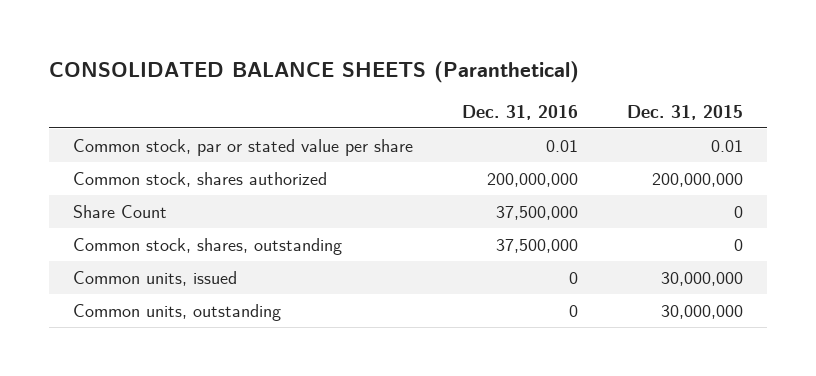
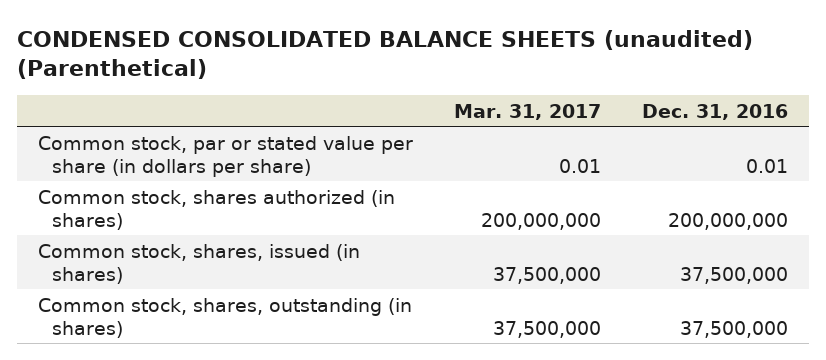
[48,60,579,83] CONSOLIDATED BALANCE SHEETS (Paranthetical) -> [16,29,753,80] CONDENSED CONSOLIDATED BALANCE SHEETS (unaudited) (Parenthetical)
[626,104,743,120] Dec. 31, 2015 -> none
none -> [453,103,601,120] Mar. 31, 2017
[73,270,238,286] Common units, issued -> none
[73,303,282,321] Common units, outstanding -> none
[73,138,414,156] Common stock, par or stated value per share -> [37,135,413,177] Common stock, par or stated value per share (in dollars per share)
[73,171,328,187] Common stock, shares authorized -> [37,189,395,230] Common stock, shares authorized (in shares)
[73,204,168,218] Share Count -> [37,243,360,284] Common stock, shares, issued (in shares)
[73,237,343,255] Common stock, shares, outstanding -> [37,297,412,338] Common stock, shares, outstanding (in shares)

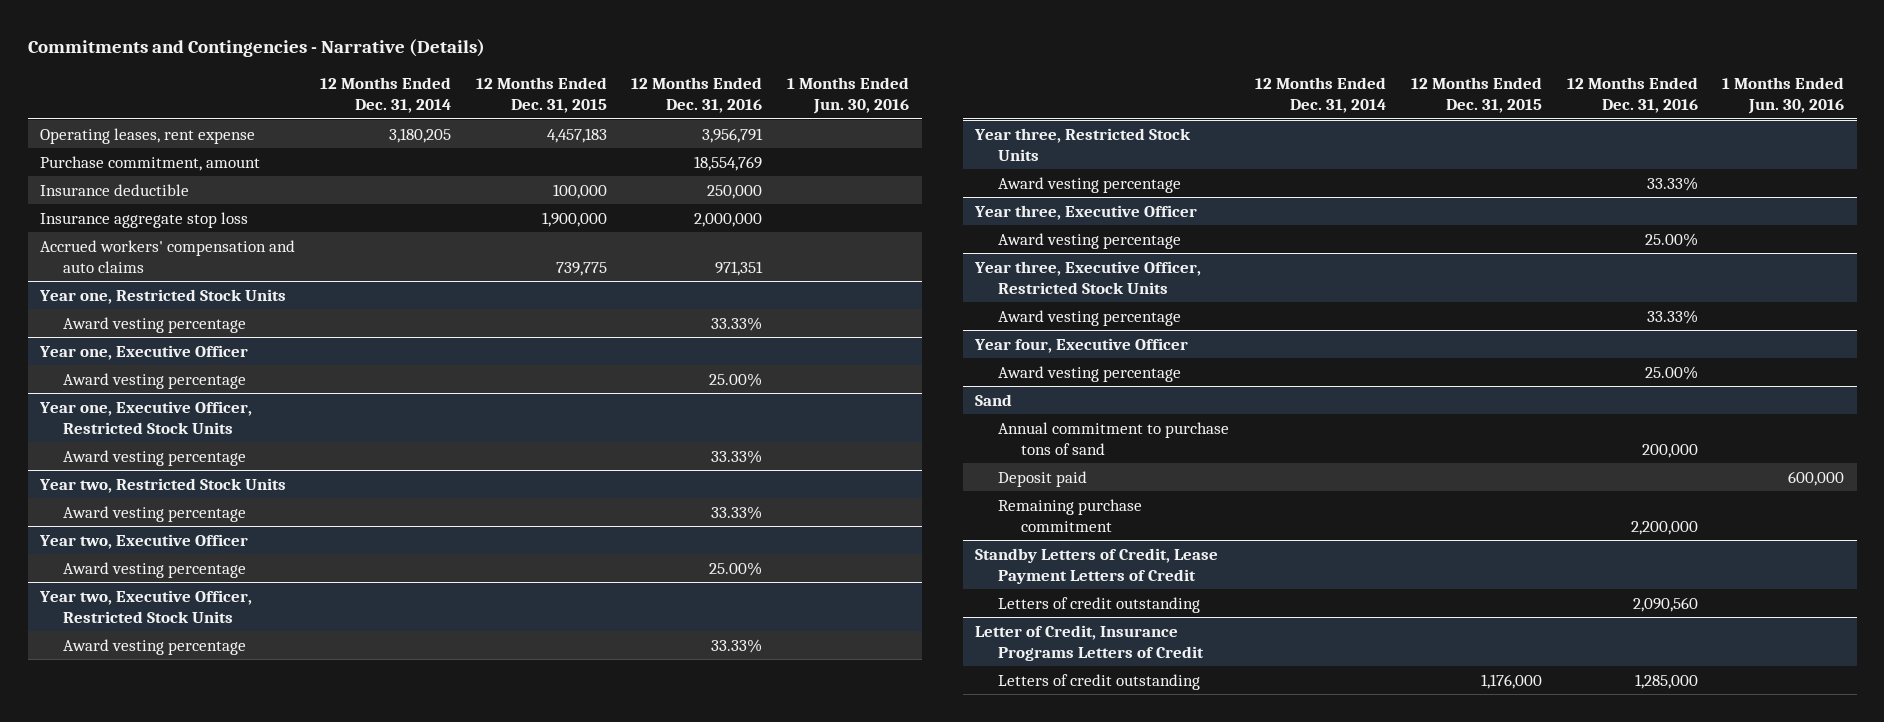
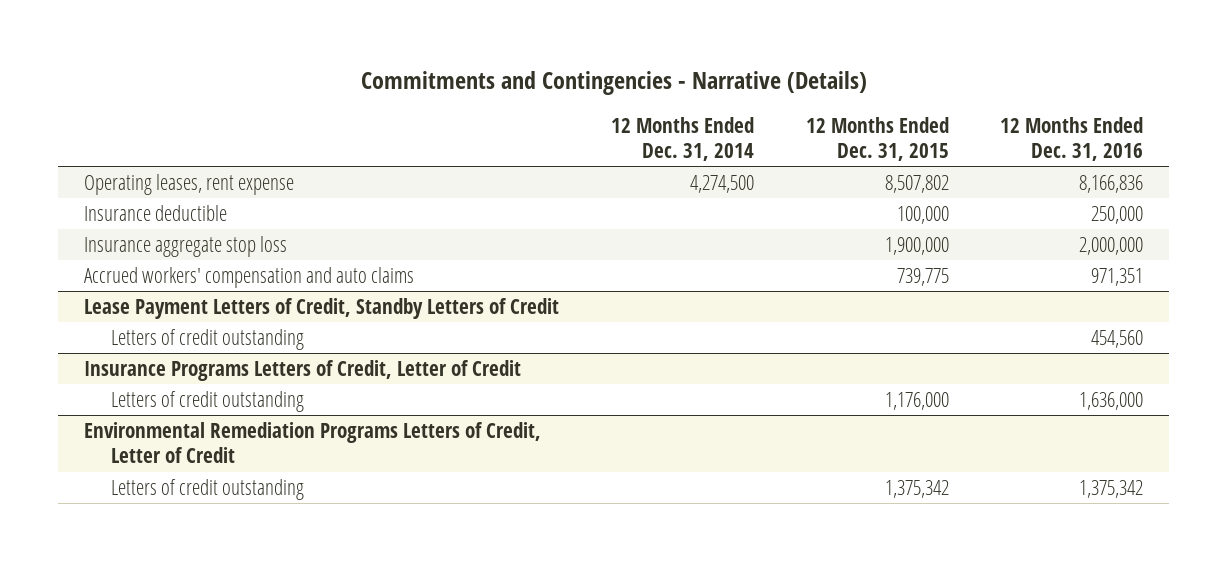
[787,76,910,115] 1 Months Ended Jun. 30, 2016 -> none
[39,155,260,171] Purchase commitment, amount -> none
[388,127,451,143] 3,180,205 -> [689,174,754,193] 4,274,500
[546,127,607,143] 4,457,183 -> [884,174,949,193] 8,507,802
[702,127,764,143] 3,956,791 -> [1079,174,1144,193] 8,166,836
[38,288,286,304] Year one, Restricted Stock Units -> none
[62,316,246,333] Award vesting percentage -> none
[38,344,248,360] Year one, Executive Officer -> none
[62,372,246,389] Award vesting percentage -> none
[38,400,252,434] Year one, Executive Officer, Restricted Stock Units -> none
[62,449,246,466] Award vesting percentage -> none
[38,477,286,493] Year two, Restricted Stock Units -> none
[62,505,246,522] Award vesting percentage -> none
[38,533,248,549] Year two, Executive Officer -> none
[62,561,246,578] Award vesting percentage -> none
[38,589,252,623] Year two, Executive Officer, Restricted Stock Units -> none
[62,638,246,655] Award vesting percentage -> none
[974,127,1192,161] Year three, Restricted Stock Units -> none
[997,176,1181,193] Award vesting percentage -> none
[974,204,1198,220] Year three, Executive Officer -> none
[997,232,1181,249] Award vesting percentage -> none
[974,260,1202,294] Year three, Executive Officer, Restricted Stock Units -> none
[997,309,1181,326] Award vesting percentage -> none
[974,337,1189,353] Year four, Executive Officer -> none
[997,365,1181,382] Award vesting percentage -> none
[975,393,1013,406] Sand -> none
[997,421,1229,455] Annual commitment to purchase tons of sand -> none
[997,470,1087,487] Deposit paid -> none
[997,498,1142,532] Remaining purchase commitment -> none
[975,547,1219,584] Standby Letters of Credit, Lease Payment Letters of Credit -> [83,297,559,319] Lease Payment Letters of Credit, Standby Letters of Credit
[1632,596,1698,612] 2,090,560 -> [1091,329,1144,348] 454,560
[975,624,1204,661] Letter of Credit, Insurance Programs Letters of Credit -> [83,359,521,381] Insurance Programs Letters of Credit, Letter of Credit
[1634,673,1698,689] 1,285,000 -> [1079,391,1144,410] 1,636,000
none -> [83,421,541,464] Environmental Remediation Programs Letters of Credit, Letter of Credit
none -> [111,478,305,500] Letters of credit outstanding

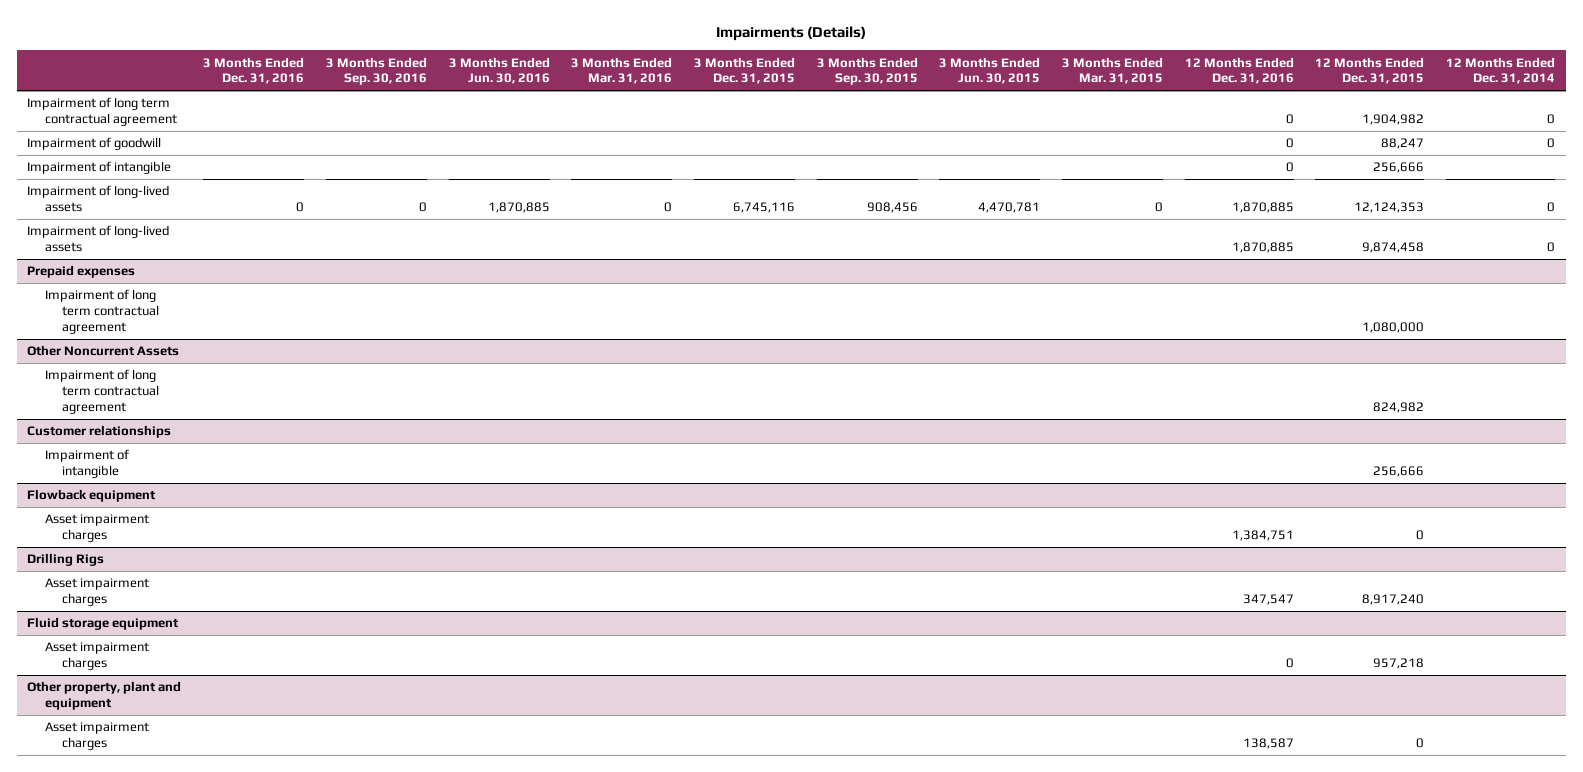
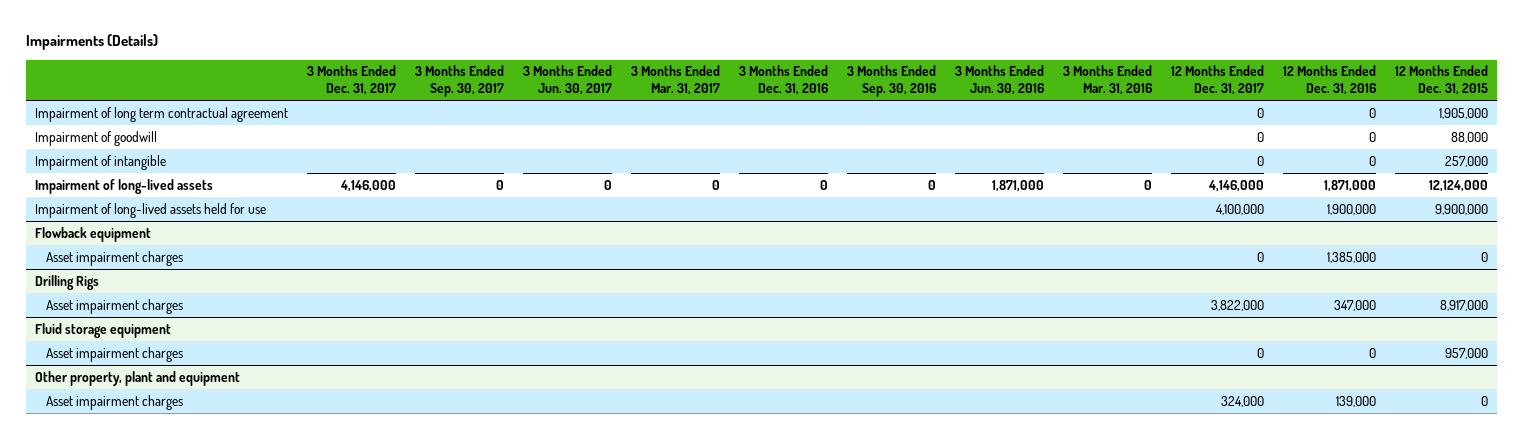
[693,56,795,85] 3 Months Ended Dec. 31, 2015 -> none
[816,56,918,86] 3 Months Ended Sep. 30, 2015 -> none
[939,56,1041,85] 3 Months Ended Jun. 30, 2015 -> none
[1062,56,1164,85] 3 Months Ended Mar. 31, 2015 -> none
[1446,56,1556,85] 12 Months Ended Dec. 31, 2014 -> none
none -> [307,65,397,96] 3 Months Ended Dec. 31, 2017
none -> [415,65,505,98] 3 Months Ended Sep. 30, 2017
none -> [523,65,613,96] 3 Months Ended Jun. 30, 2017
none -> [631,65,721,96] 3 Months Ended Mar. 31, 2017
none -> [1170,65,1264,96] 12 Months Ended Dec. 31, 2017
[27,265,136,279] Prepaid expenses -> none
[44,289,160,335] Impairment of long term contractual agreement -> none
[27,345,180,357] Other Noncurrent Assets -> none
[44,369,160,415] Impairment of long term contractual agreement -> none
[27,425,172,439] Customer relationships -> none
[44,449,129,479] Impairment of intangible -> none
[1362,114,1425,126] 1,904,982 -> [1438,107,1488,119] 1,905,000
[1381,138,1425,150] 88,247 -> [1450,131,1488,143] 88,000
[1373,162,1425,174] 256,666 -> [1444,155,1488,167] 257,000
[487,202,550,214] 1,870,885 -> [991,179,1044,192] 1,871,000
[1231,202,1294,214] 1,870,885 -> [1323,179,1376,192] 1,871,000
[1354,202,1425,214] 12,124,353 -> [1428,179,1488,192] 12,124,000
[27,225,170,253] Impairment of long-lived assets -> [35,202,267,218] Impairment of long-lived assets held for use
[1231,242,1294,254] 1,870,885 -> [1326,203,1376,215] 1,900,000
[1362,242,1425,254] 9,874,458 -> [1434,203,1488,215] 9,900,000
[1231,530,1294,542] 1,384,751 -> [1326,251,1376,263] 1,385,000
[1242,594,1294,606] 347,547 -> [1333,299,1376,311] 347,000
[1362,594,1425,606] 8,917,240 -> [1439,299,1488,311] 8,917,000
[1373,658,1425,670] 957,218 -> [1444,347,1488,359] 957,000
[1242,738,1294,750] 138,587 -> [1335,395,1376,407] 139,000

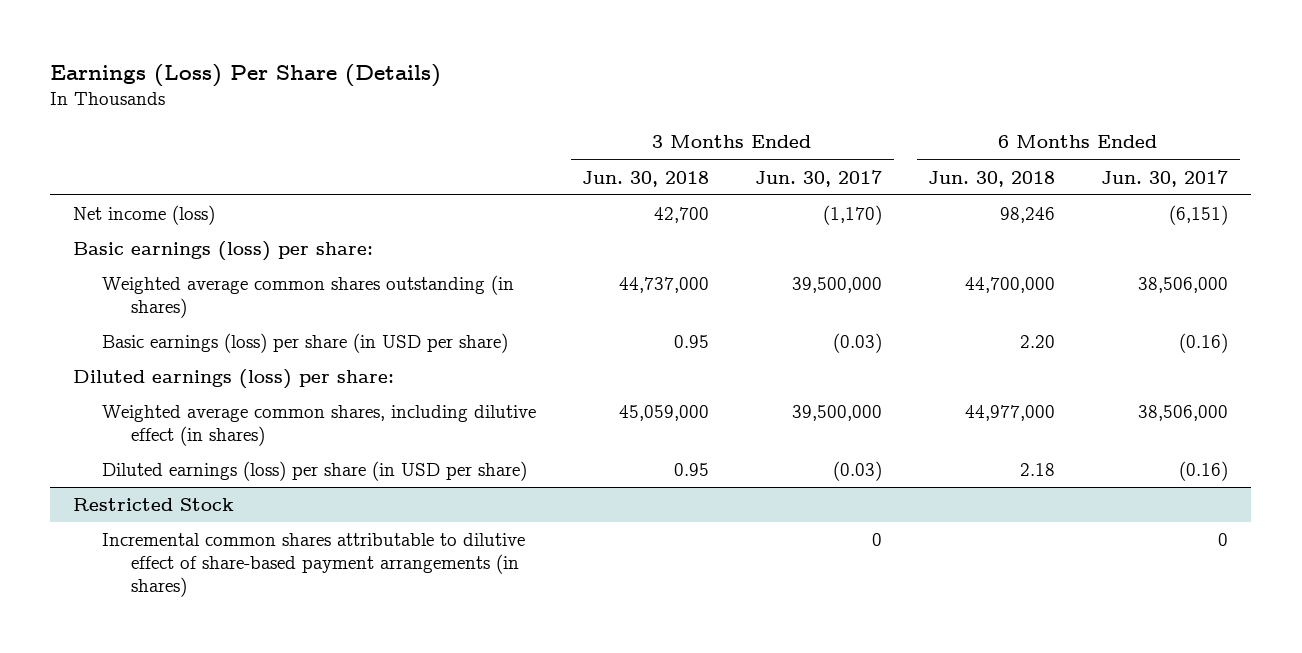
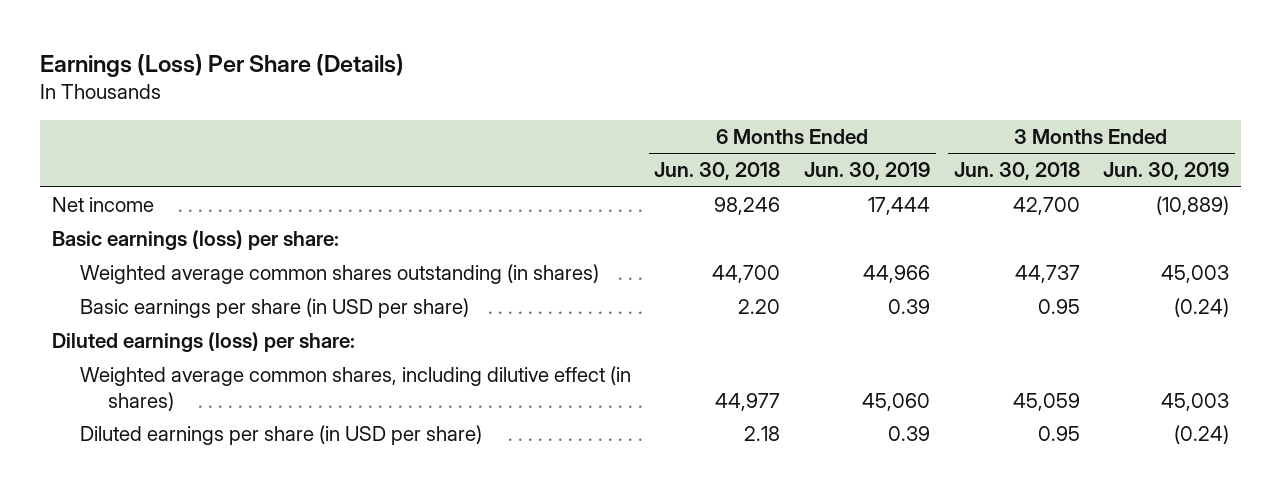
[755,169,883,187] Jun. 30, 2017 -> none
[1101,169,1229,187] Jun. 30, 2017 -> none
none -> [804,162,931,181] Jun. 30, 2019
none -> [1103,162,1230,181] Jun. 30, 2019
[73,205,216,226] Net income (loss) -> [52,197,155,213] Net income
[619,277,710,294] 44,737,000 -> [1014,265,1080,284] 44,737
[965,277,1056,294] 44,700,000 -> [712,265,781,284] 44,700
[102,333,509,354] Basic earnings (loss) per share (in USD per share) -> [79,298,469,319] Basic earnings per share (in USD per share)
[73,498,235,512] Restricted Stock -> none
[102,533,526,597] Incremental common shares attributable to dilutive effect of share-based payment arrangements (in shares) -> none
[619,405,710,422] 45,059,000 -> [1012,392,1080,411] 45,059
[965,405,1056,422] 44,977,000 -> [715,392,781,411] 44,977
[102,461,528,482] Diluted earnings (loss) per share (in USD per share) -> [79,425,482,446] Diluted earnings per share (in USD per share)

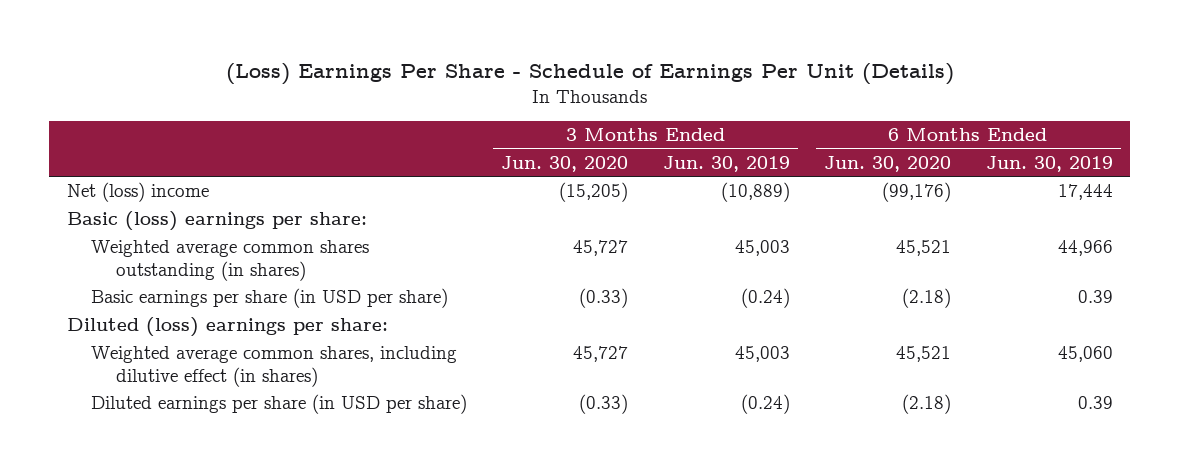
[40,53,405,77] Earnings (Loss) Per Share (Details) -> [225,63,954,86] (Loss) Earnings Per Share - Schedule of Earnings Per Unit (Details)
[654,162,781,181] Jun. 30, 2018 -> none
[953,162,1080,181] Jun. 30, 2018 -> none
none -> [501,155,629,172] Jun. 30, 2020
none -> [824,155,952,172] Jun. 30, 2020
[52,197,155,213] Net income -> [66,182,209,203] Net (loss) income
[52,230,340,251] Basic earnings (loss) per share: -> [66,211,367,232] Basic (loss) earnings per share:
[52,332,356,353] Diluted earnings (loss) per share: -> [66,317,388,338] Diluted (loss) earnings per share:

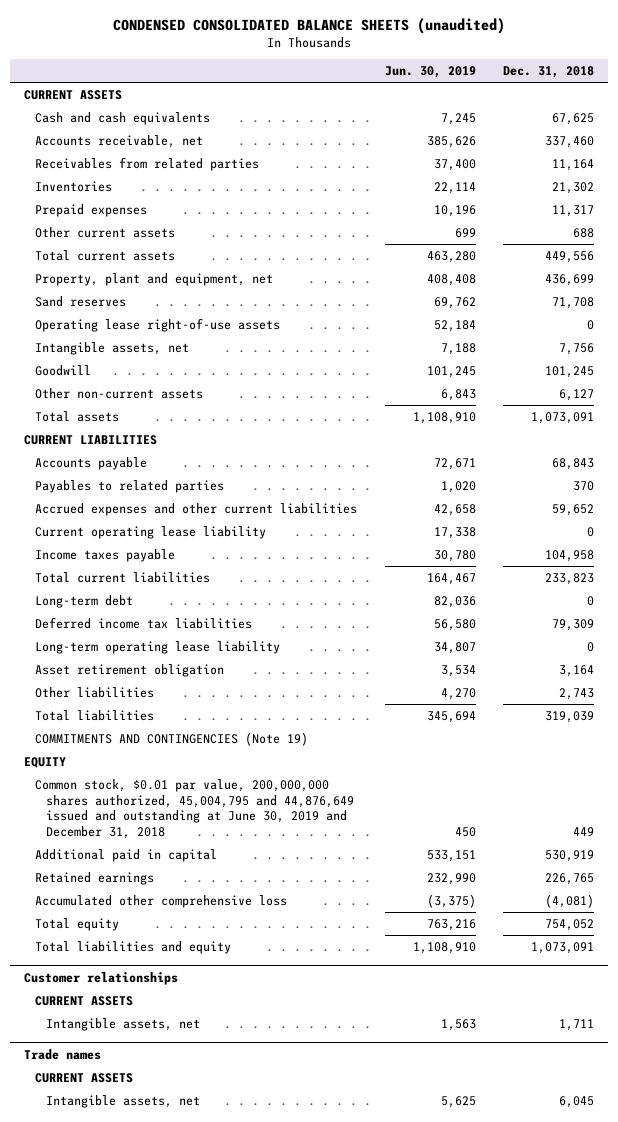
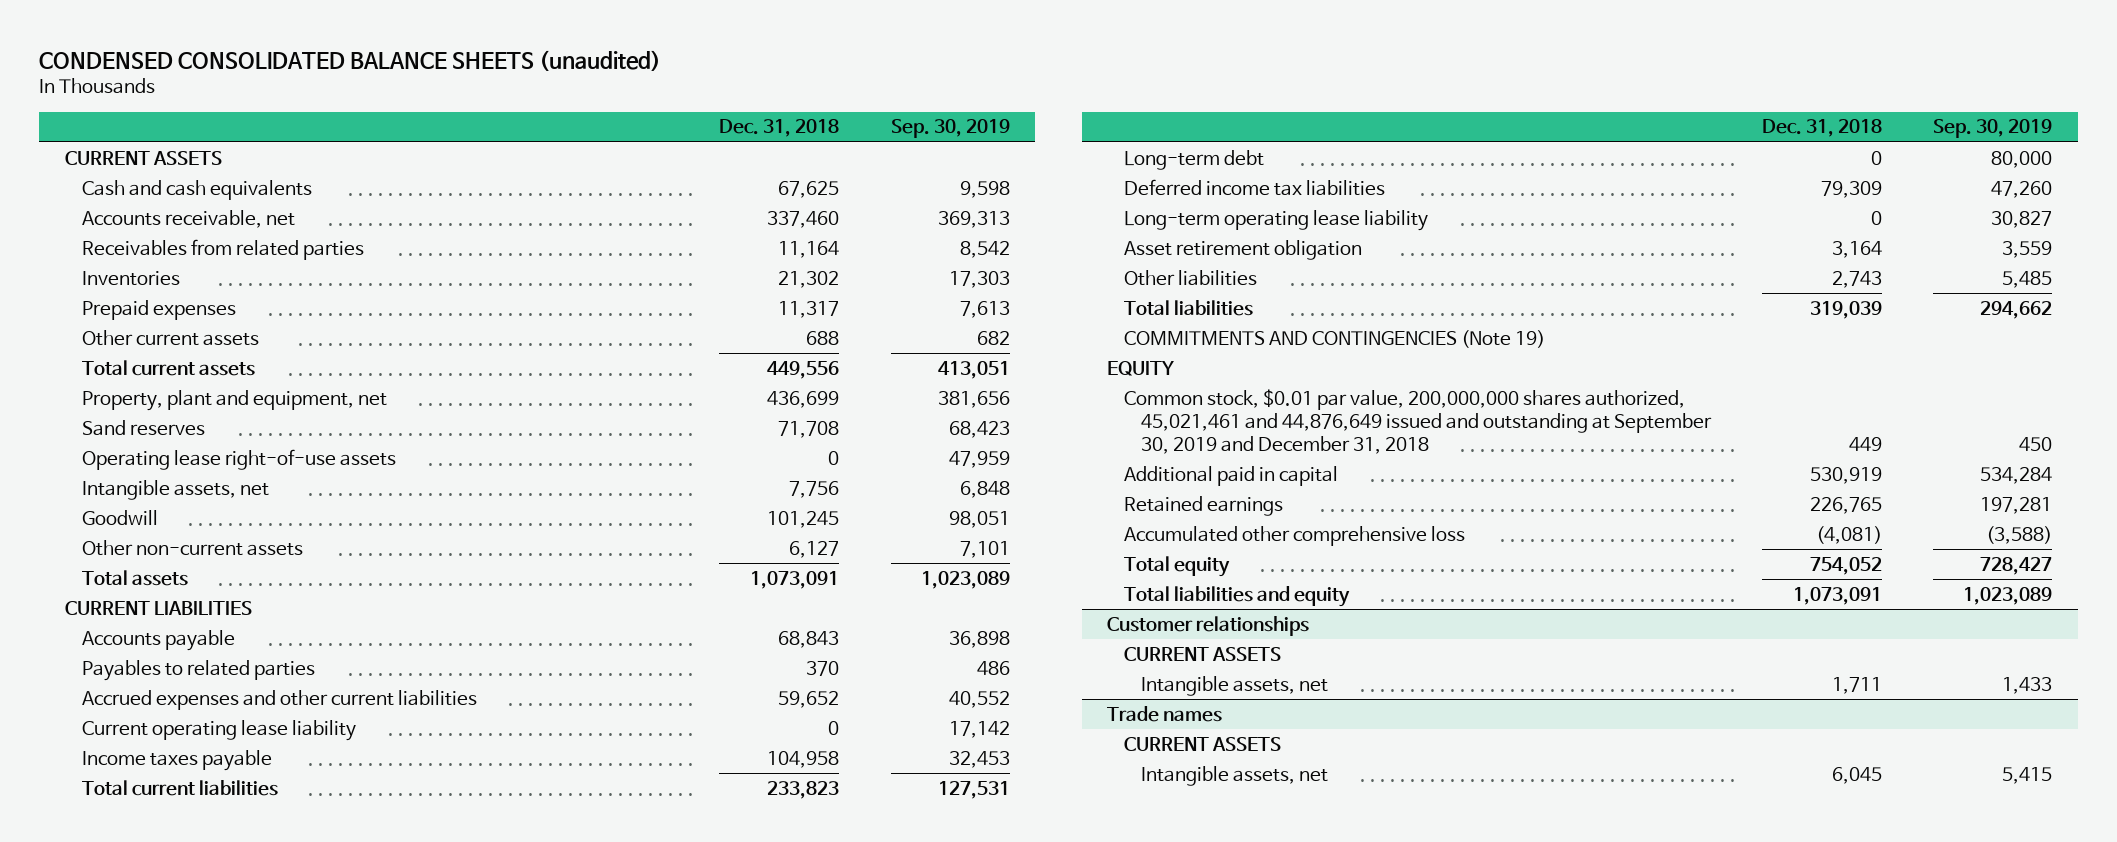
[384,66,476,79] Jun. 30, 2019 -> none
none -> [890,119,1010,139] Sep. 30, 2019
[34,778,354,839] Common stock, $0.01 par value, 200,000,000 shares authorized, 45,004,795 and 44,876,649 issued and outstanding at June 30, 2019 and December 31, 2018 -> [1124,388,1712,455] Common stock, $0.01 par value, 200,000,000 shares authorized, 45,021,461 and 44,876,649 issued and outstanding at September 30, 2019 and December 31, 2018

